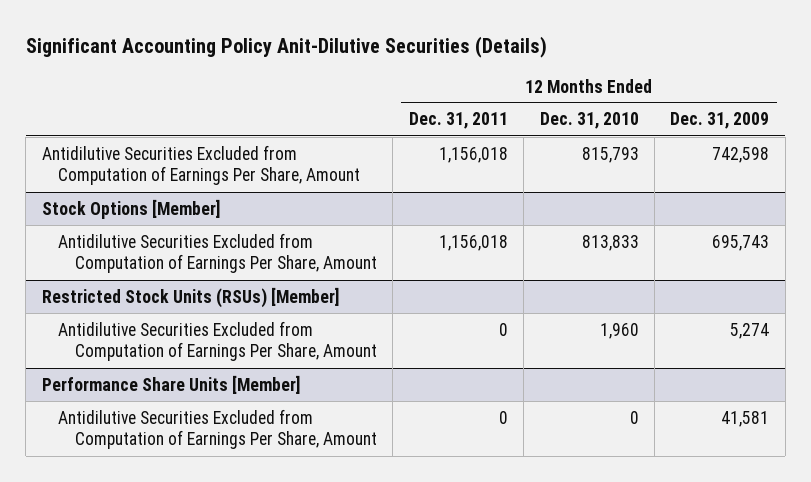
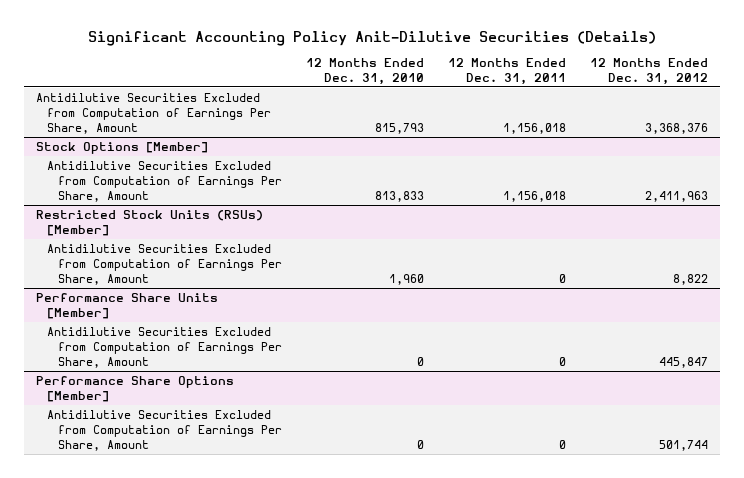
[670,112,770,130] Dec. 31, 2009 -> none
none -> [590,57,709,85] 12 Months Ended Dec. 31, 2012
none -> [35,375,234,402] Performance Share Options [Member]
none -> [46,409,282,451] Antidilutive Securities Excluded from Computation of Earnings Per Share, Amount

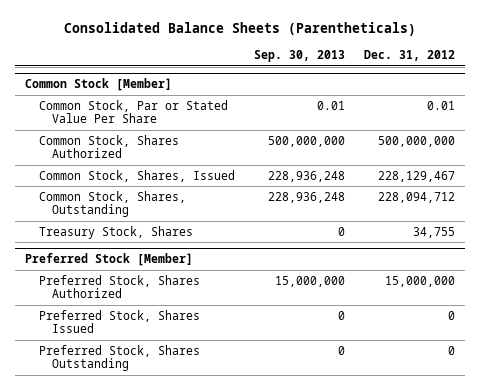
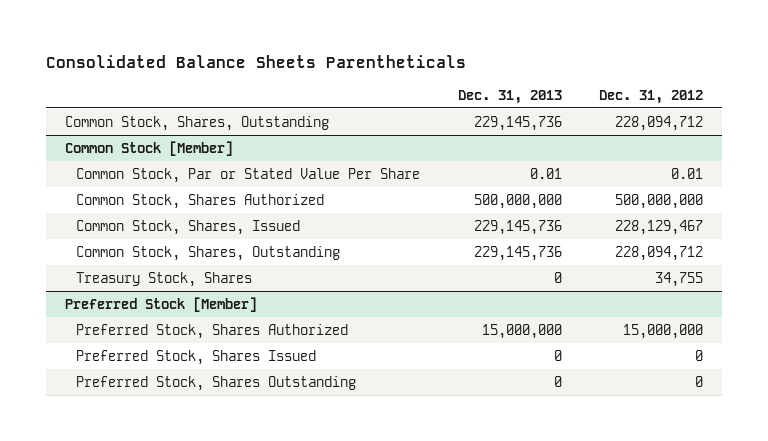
[64,22,417,37] Consolidated Balance Sheets (Parentheticals) -> [46,54,467,68] Consolidated Balance Sheets Parentheticals
[254,50,346,63] Sep. 30, 2013 -> none
none -> [457,89,562,104] Dec. 31, 2013
none -> [64,115,329,131] Common Stock, Shares, Outstanding

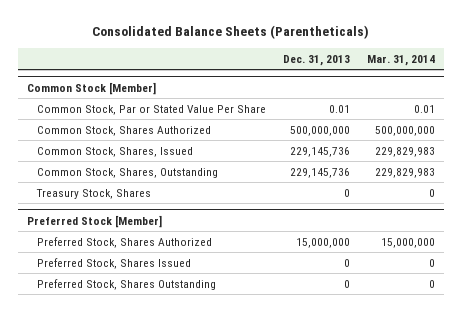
[46,54,467,68] Consolidated Balance Sheets Parentheticals -> [92,25,370,40] Consolidated Balance Sheets (Parentheticals)
[599,89,704,104] Dec. 31, 2012 -> none
none -> [367,54,436,66] Mar. 31, 2014
[64,115,329,131] Common Stock, Shares, Outstanding -> none

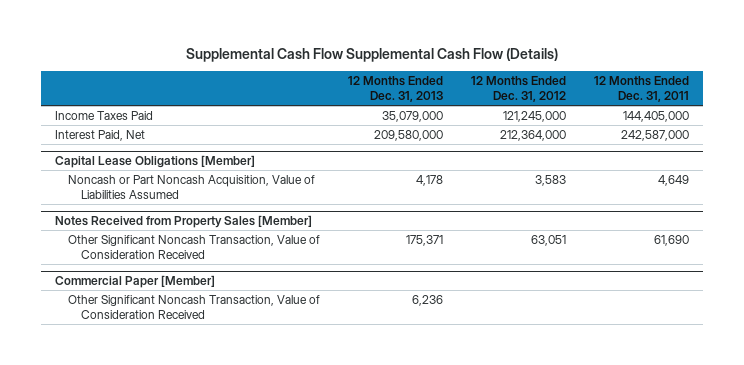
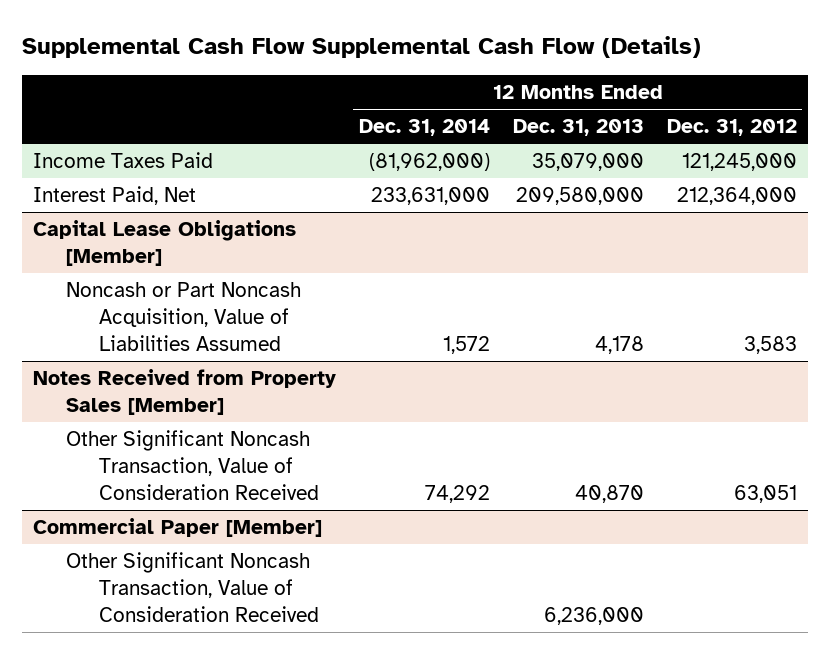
[593,75,689,103] 12 Months Ended Dec. 31, 2011 -> none
none -> [359,119,491,137] Dec. 31, 2014
[405,234,443,246] 175,371 -> [574,484,644,503] 40,870
[411,294,443,306] 6,236 -> [543,606,644,625] 6,236,000

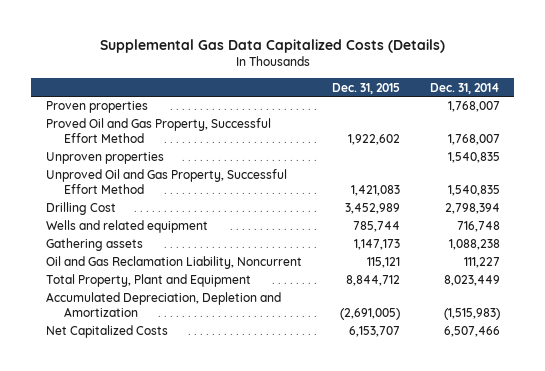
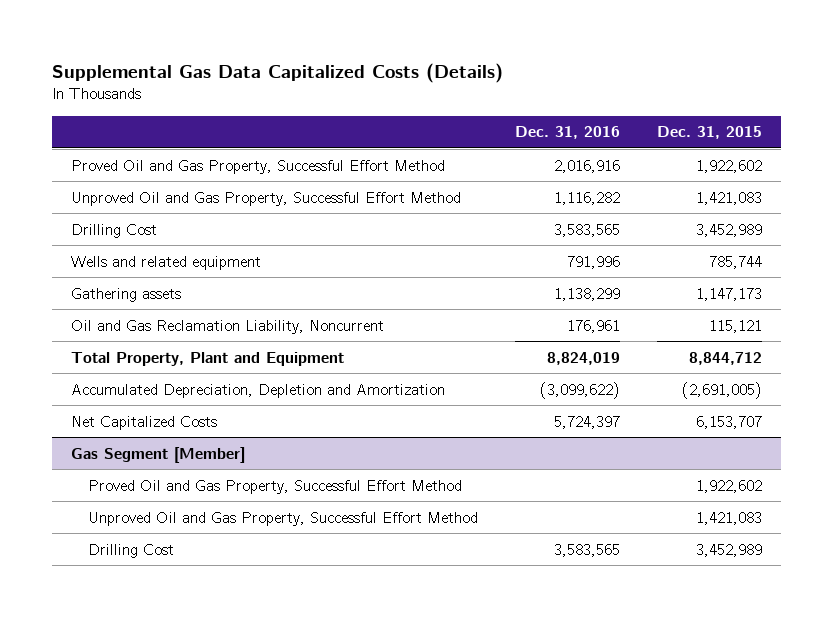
[429,82,500,94] Dec. 31, 2014 -> none
none -> [514,126,620,140] Dec. 31, 2016
[45,101,148,114] Proven properties -> none
[45,152,164,165] Unproven properties -> none
none -> [71,446,246,463] Gas Segment [Member]
none -> [87,479,462,494] Proved Oil and Gas Property, Successful Effort Method
none -> [87,511,478,526] Unproved Oil and Gas Property, Successful Effort Method
none -> [87,543,174,558] Drilling Cost

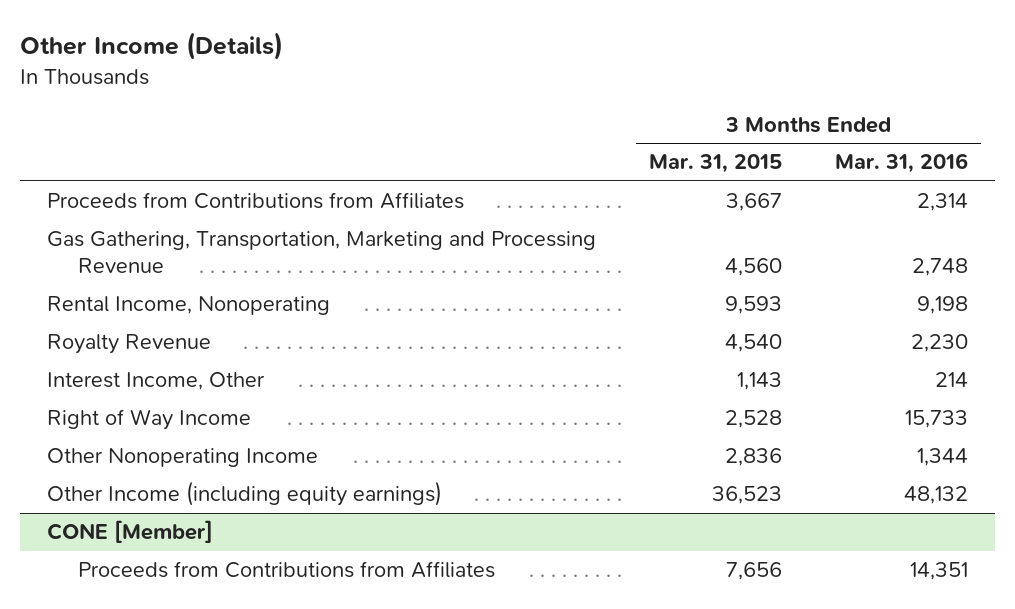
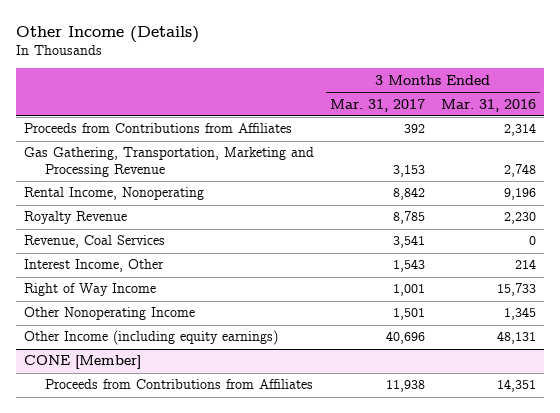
[648,154,782,174] Mar. 31, 2015 -> none
none -> [329,98,425,112] Mar. 31, 2017
[917,296,969,315] 9,198 -> [504,188,537,201] 9,196
none -> [23,235,165,249] Revenue, Coal Services
[917,448,969,467] 1,344 -> [504,307,537,321] 1,345
[904,486,969,505] 48,132 -> [497,331,537,345] 48,131

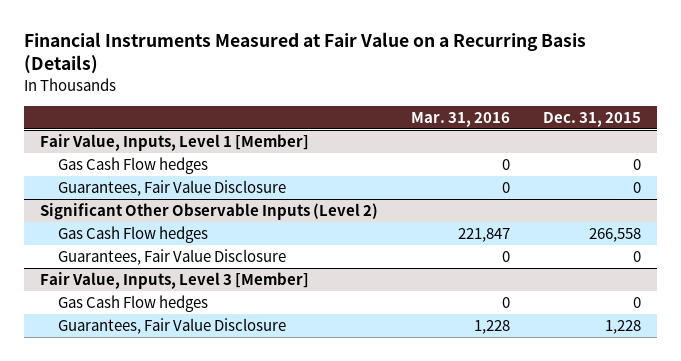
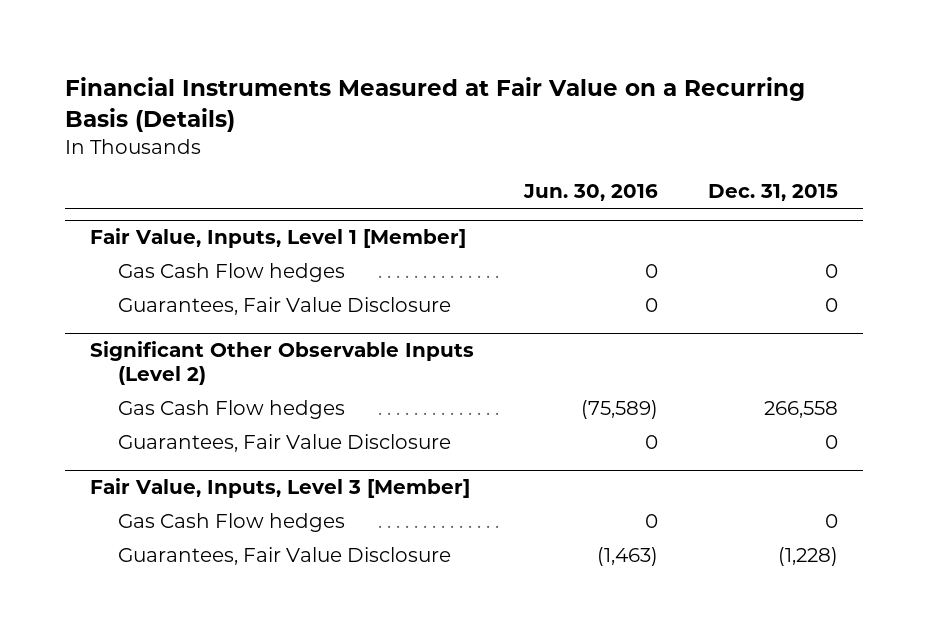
[411,111,511,127] Mar. 31, 2016 -> none
none -> [522,184,658,202] Jun. 30, 2016
[604,320,641,335] 1,228 -> [777,546,838,566] (1,228)

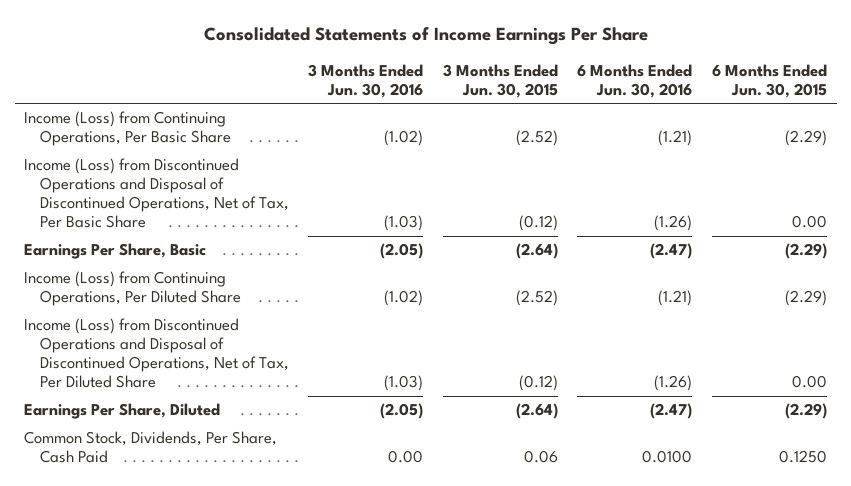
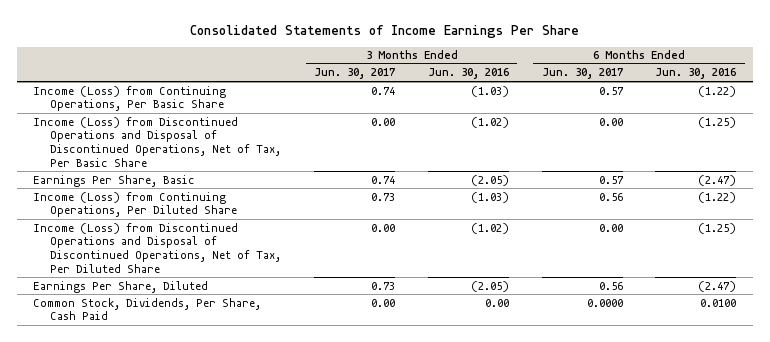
[442,63,558,98] 3 Months Ended Jun. 30, 2015 -> none
[711,63,827,98] 6 Months Ended Jun. 30, 2015 -> none
none -> [314,68,396,80] Jun. 30, 2017
none -> [541,68,623,80] Jun. 30, 2017
[384,130,424,147] (1.02) -> [470,85,509,97] (1.03)
[658,130,693,147] (1.21) -> [698,85,737,97] (1.22)
[384,215,424,232] (1.03) -> [470,116,509,128] (1.02)
[654,215,693,232] (1.26) -> [698,116,737,128] (1.25)
[384,290,424,307] (1.02) -> [470,191,509,203] (1.03)
[658,290,693,307] (1.21) -> [698,191,737,203] (1.22)
[384,375,424,392] (1.03) -> [470,222,509,234] (1.02)
[654,375,693,392] (1.26) -> [698,222,737,234] (1.25)

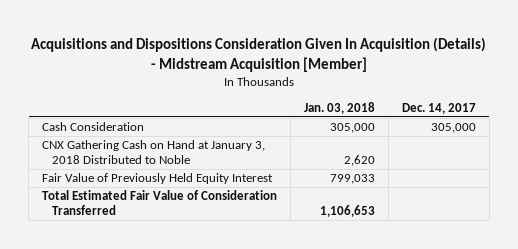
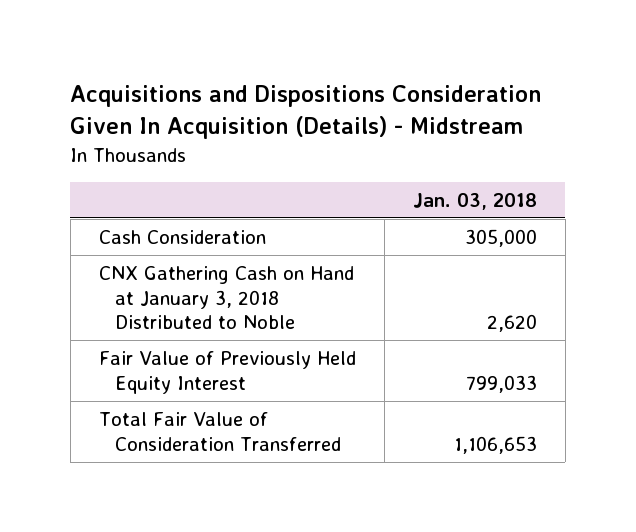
[31,36,487,72] Acquisitions and Dispositions Consideration Given In Acquisition (Details) - Midstream Acquisition [Member] -> [70,85,542,139] Acquisitions and Dispositions Consideration Given In Acquisition (Details) - Midstream
[401,102,476,114] Dec. 14, 2017 -> none
[42,190,278,215] Total Estimated Fair Value of Consideration Transferred -> [98,411,342,451] Total Fair Value of Consideration Transferred

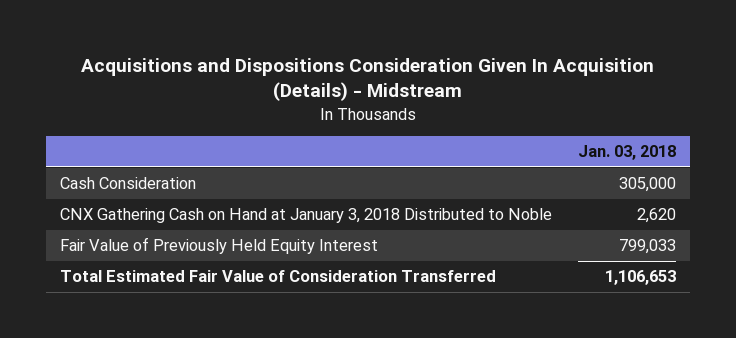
[98,411,342,451] Total Fair Value of Consideration Transferred -> [59,270,496,283] Total Estimated Fair Value of Consideration Transferred

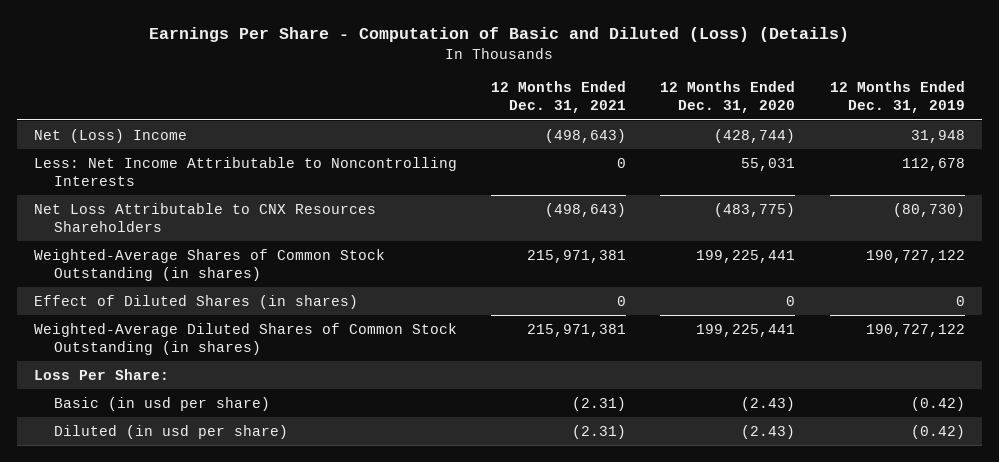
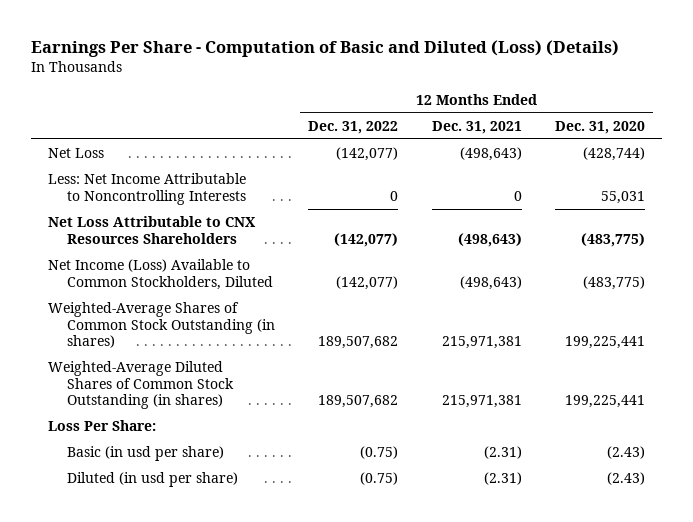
[829,81,965,114] 12 Months Ended Dec. 31, 2019 -> none
none -> [308,120,399,134] Dec. 31, 2022
[33,128,187,143] Net (Loss) Income -> [48,148,105,159] Net Loss
none -> [48,259,274,290] Net Income (Loss) Available to Common Stockholders, Diluted
[33,294,358,309] Effect of Diluted Shares (in shares) -> none

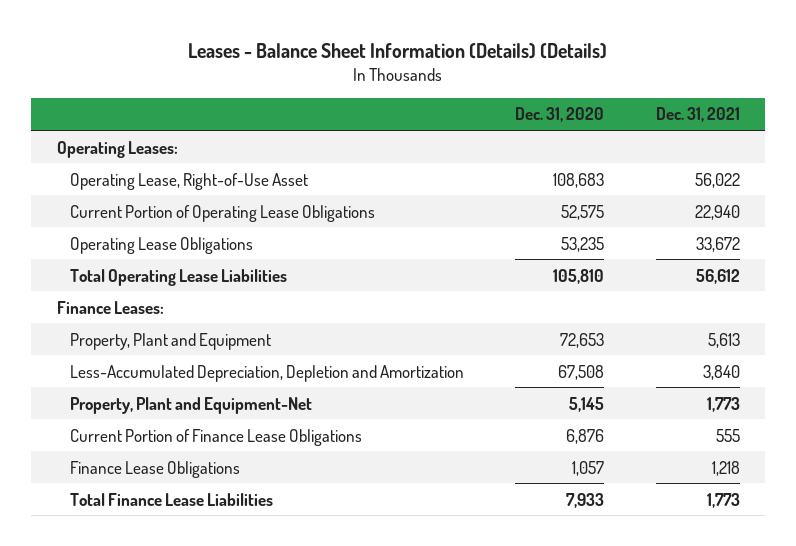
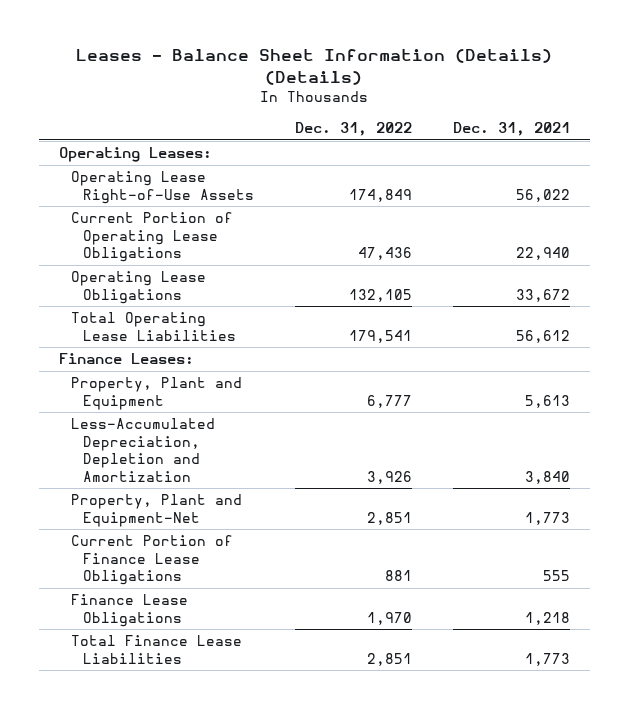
[515,107,605,123] Dec. 31, 2020 -> none
none -> [294,122,412,137] Dec. 31, 2022
[69,172,308,190] Operating Lease, Right-of-Use Asset -> [71,171,254,204] Operating Lease Right-of-Use Assets

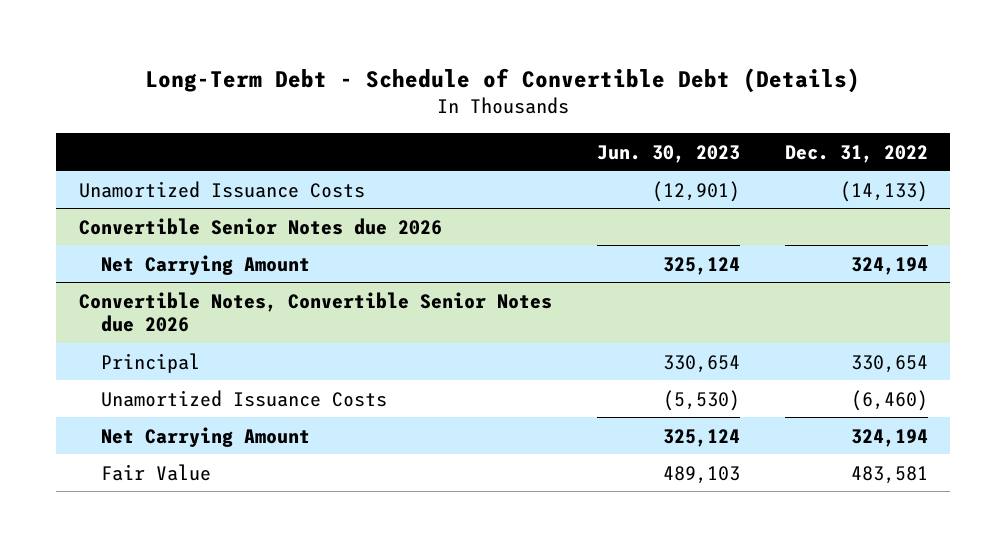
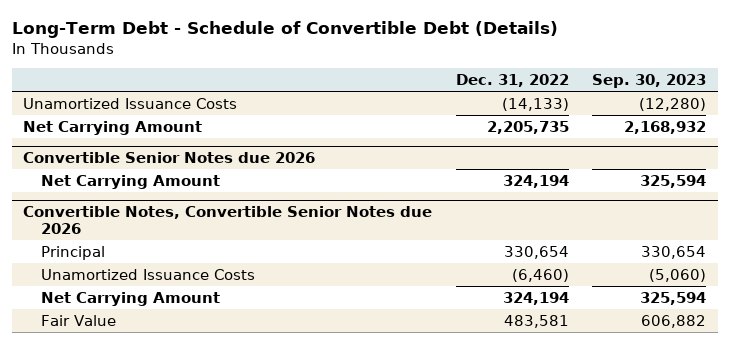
[596,144,740,163] Jun. 30, 2023 -> none
none -> [591,74,706,89] Sep. 30, 2023
none -> [23,120,203,135] Net Carrying Amount

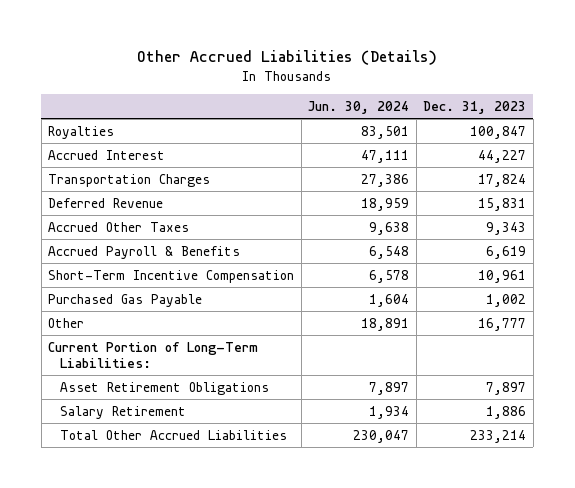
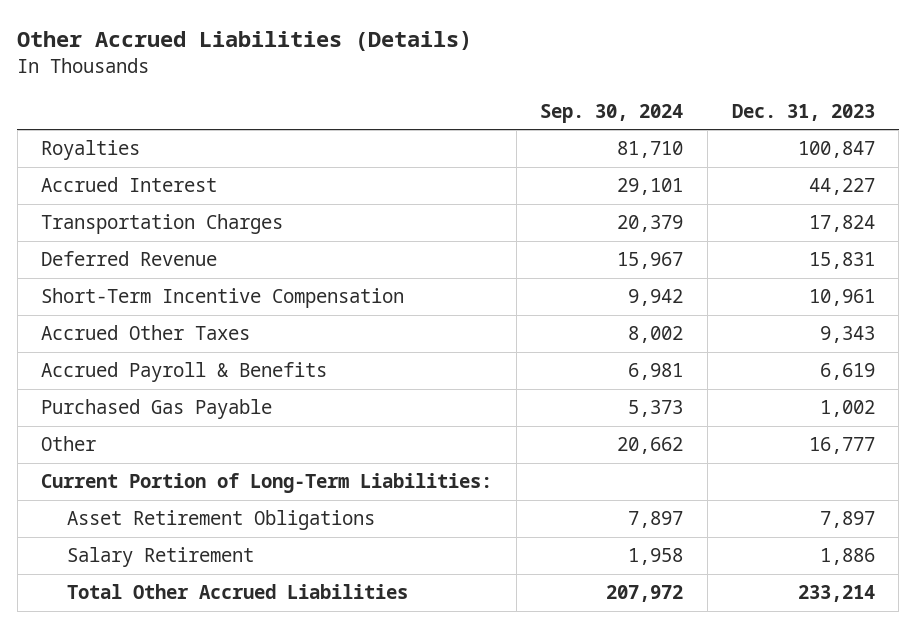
[308,100,410,114] Jun. 30, 2024 -> none
none -> [540,103,684,123] Sep. 30, 2024
[48,269,295,283] Short-Term Incentive Compensation -> [41,288,405,309] Short-Term Incentive Compensation

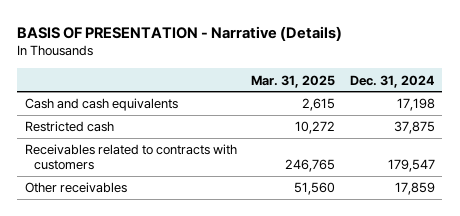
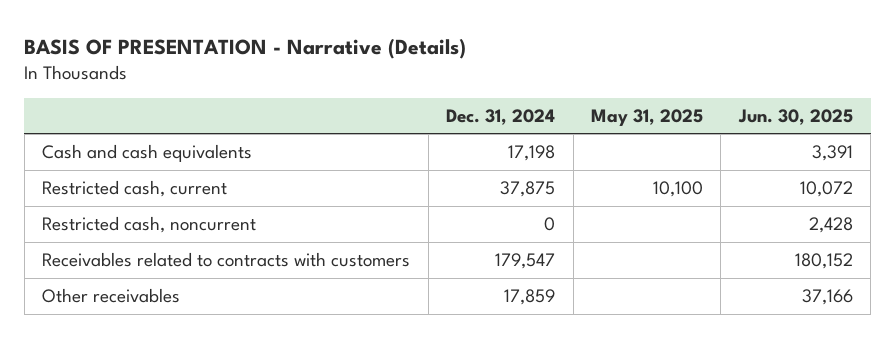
[251,74,336,88] Mar. 31, 2025 -> none
none -> [591,108,704,126] May 31, 2025
none -> [737,108,853,125] Jun. 30, 2025
[24,121,114,133] Restricted cash -> [42,180,228,198] Restricted cash, current
none -> [42,216,257,234] Restricted cash, noncurrent

